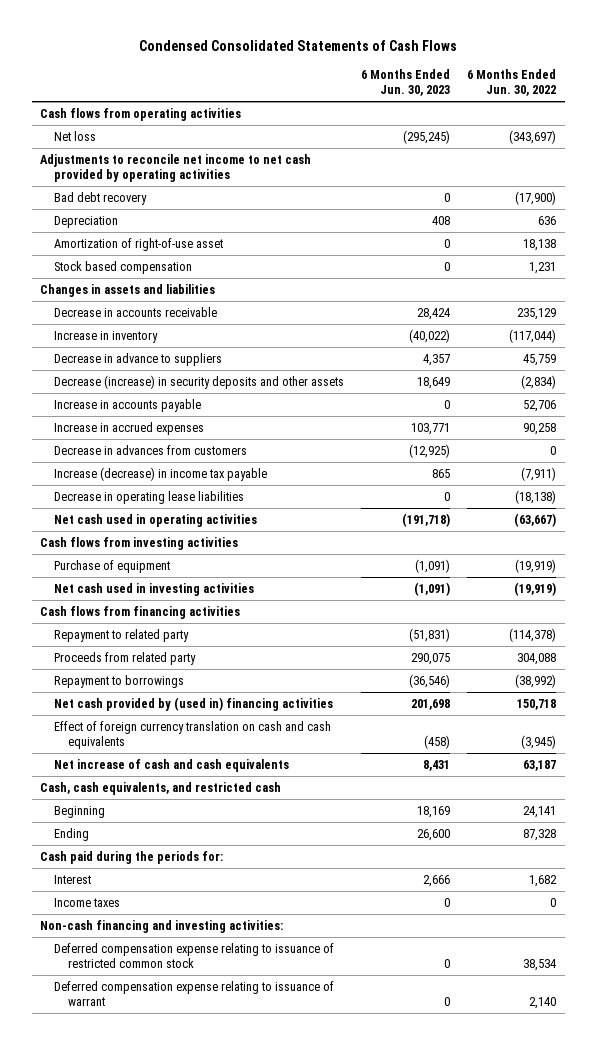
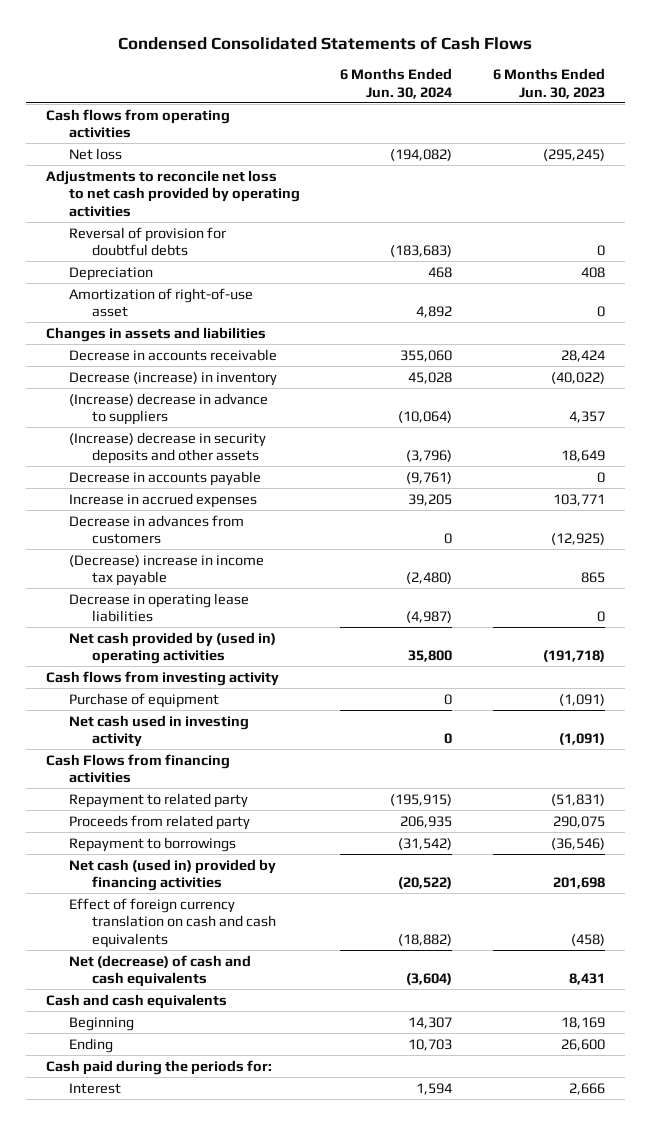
[467,69,557,96] 6 Months Ended Jun. 30, 2022 -> none
none -> [340,68,453,99] 6 Months Ended Jun. 30, 2024
[40,154,312,182] Adjustments to reconcile net income to net cash provided by operating activities -> [46,169,300,218] Adjustments to reconcile net loss to net cash provided by operating activities
[54,192,148,206] Bad debt recovery -> [68,226,226,257] Reversal of provision for doubtful debts
[54,261,193,275] Stock based compensation -> none
[54,331,159,344] Increase in inventory -> [68,371,277,386] Decrease (increase) in inventory
[54,353,223,367] Decrease in advance to suppliers -> [68,392,268,426] (Increase) decrease in advance to suppliers
[54,375,345,390] Decrease (increase) in security deposits and other assets -> [68,431,266,465] (Increase) decrease in security deposits and other assets
[54,399,202,413] Increase in accounts payable -> [68,470,261,486] Decrease in accounts payable
[54,467,268,482] Increase (decrease) in income tax payable -> [68,554,264,587] (Decrease) increase in income tax payable
[54,514,258,528] Net cash used in operating activities -> [68,631,276,665] Net cash provided by (used in) operating activities
[40,537,239,551] Cash flows from investing activities -> [46,670,280,686] Cash flows from investing activity
[54,583,255,597] Net cash used in investing activities -> [68,714,249,748] Net cash used in investing activity
[40,606,241,620] Cash flows from financing activities -> [46,753,231,784] Cash Flows from financing activities
[54,697,334,712] Net cash provided by (used in) financing activities -> [68,858,276,892] Net cash (used in) provided by financing activities
[54,759,290,773] Net increase of cash and cash equivalents -> [68,954,251,988] Net (decrease) of cash and cash equivalents
[40,782,282,796] Cash, cash equivalents, and restricted cash -> [46,993,228,1009] Cash and cash equivalents
[54,898,121,908] Income taxes -> none
[40,920,284,934] Non-cash financing and investing activities: -> none
[54,943,335,968] Deferred compensation expense relating to issuance of restricted common stock -> none
[54,981,335,1006] Deferred compensation expense relating to issuance of warrant -> none

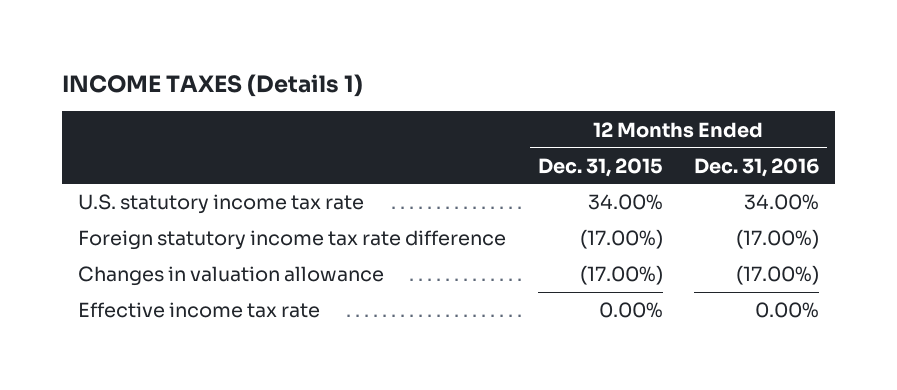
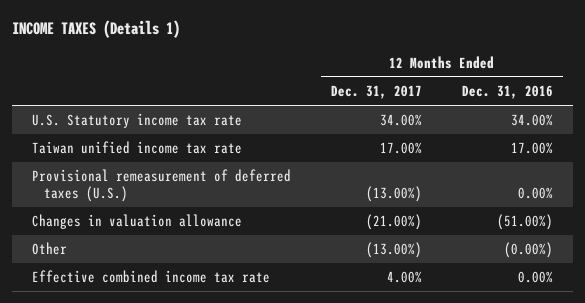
[537,157,663,177] Dec. 31, 2015 -> none
none -> [330,84,422,99] Dec. 31, 2017
[77,194,364,215] U.S. statutory income tax rate -> [32,113,243,129] U.S. Statutory income tax rate
[77,230,506,251] Foreign statutory income tax rate difference -> [32,141,243,155] Taiwan unified income tax rate
[736,229,820,250] (17.00%) -> [510,142,553,155] 17.00%
none -> [32,169,292,203] Provisional remeasurement of deferred taxes (U.S.)
[736,265,820,286] (17.00%) -> [496,214,553,231] (51.00%)
none -> [32,242,68,256] Other
[77,302,320,319] Effective income tax rate -> [32,270,271,284] Effective combined income tax rate

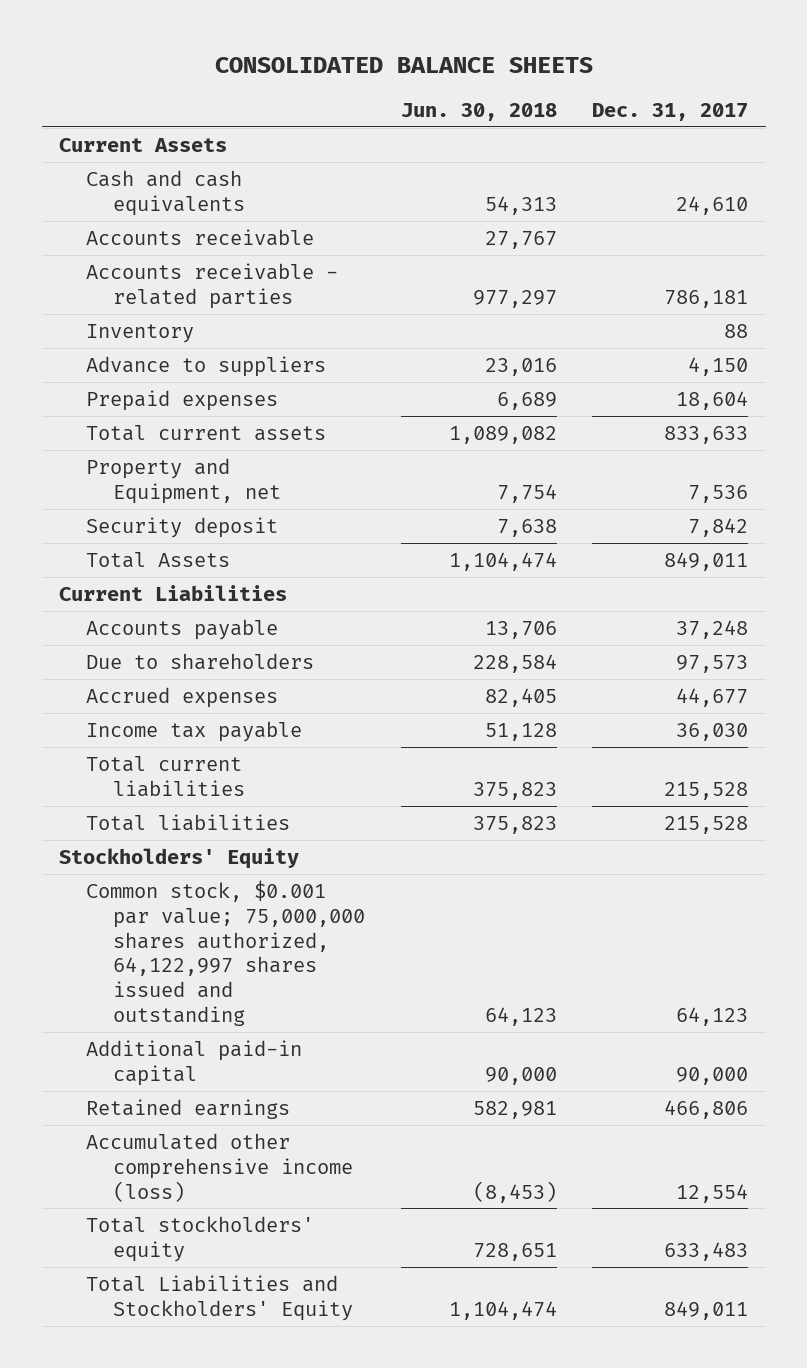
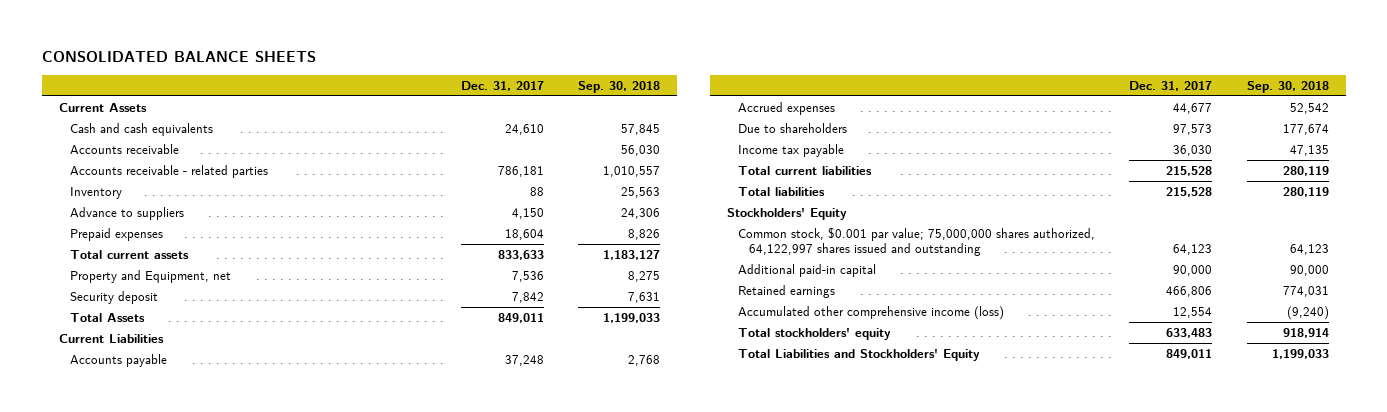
[400,102,557,121] Jun. 30, 2018 -> none
none -> [578,81,661,94] Sep. 30, 2018
[86,652,315,670] Due to shareholders -> [738,122,848,133] Due to shareholders

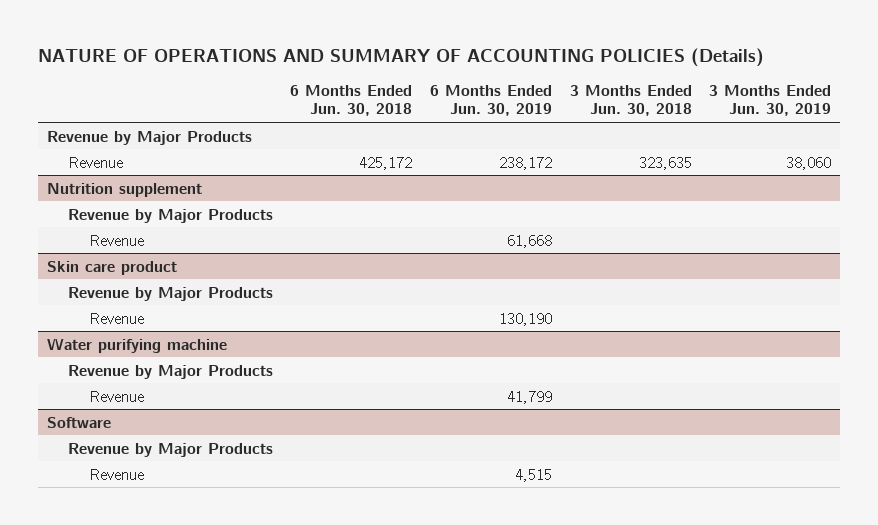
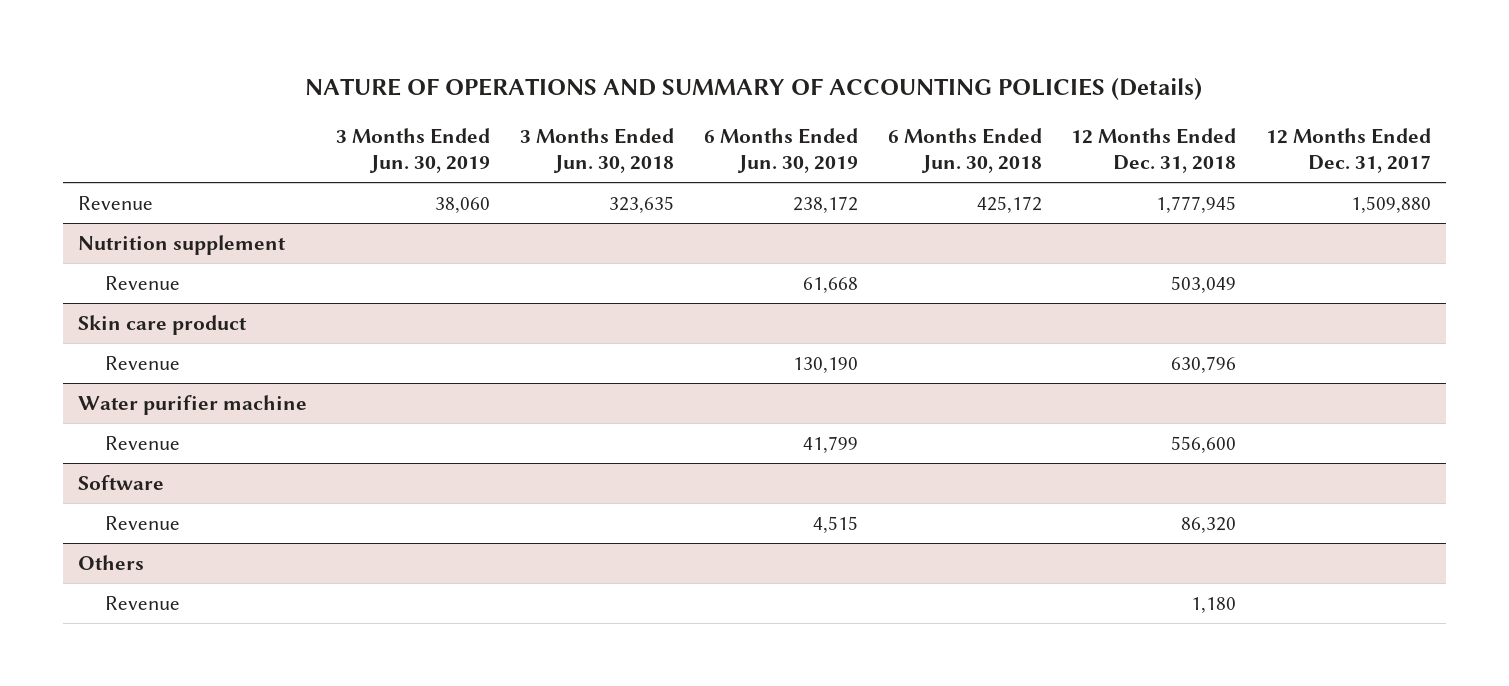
none -> [1071,128,1237,174] 12 Months Ended Dec. 31, 2018
none -> [1266,128,1432,174] 12 Months Ended Dec. 31, 2017
[47,130,253,145] Revenue by Major Products -> none
[67,208,273,223] Revenue by Major Products -> none
[67,286,273,301] Revenue by Major Products -> none
[67,364,273,379] Revenue by Major Products -> none
[47,337,228,353] Water purifying machine -> [77,394,307,415] Water purifier machine
[67,442,273,457] Revenue by Major Products -> none
none -> [77,554,144,570] Others
none -> [104,595,180,610] Revenue

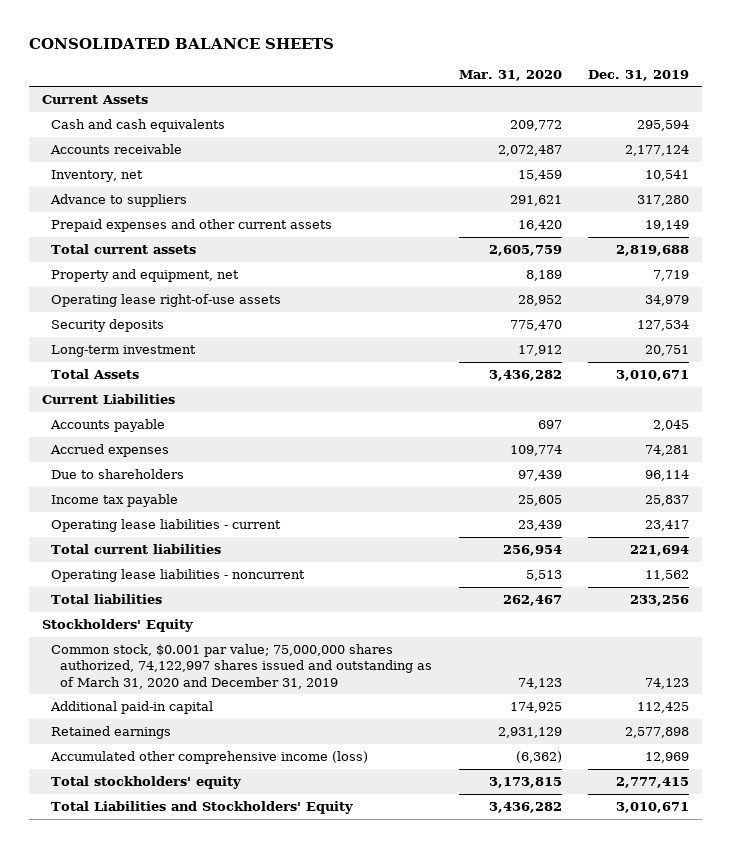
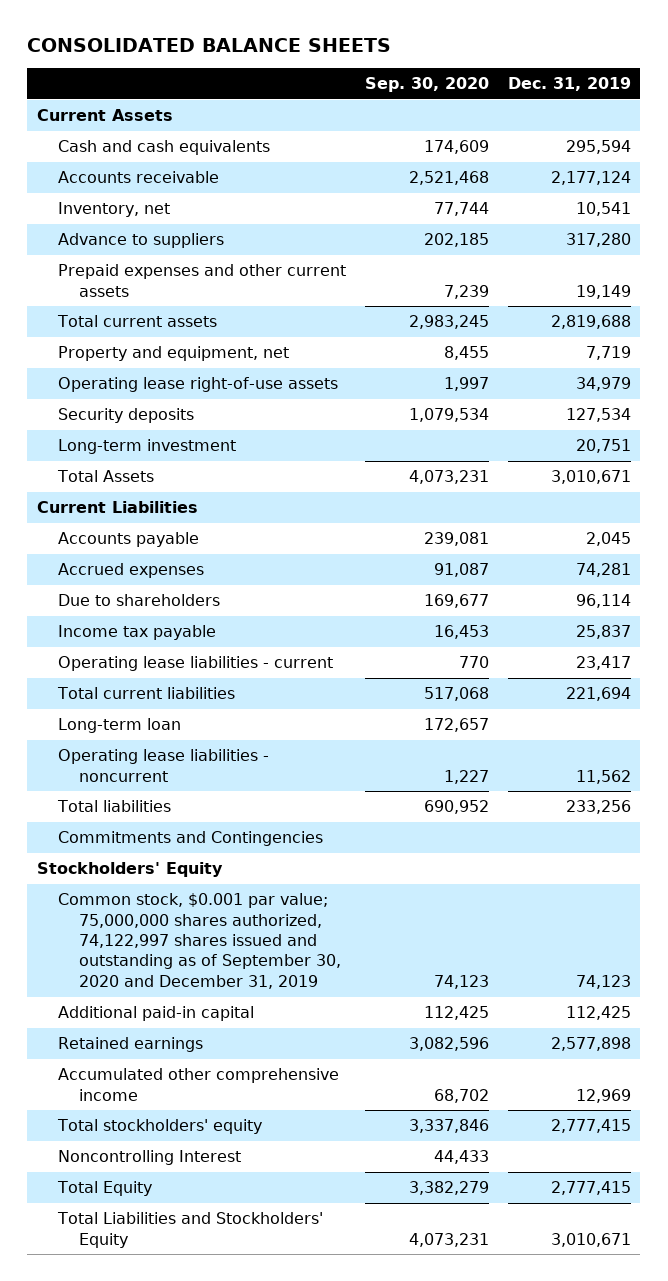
[458,69,562,81] Mar. 31, 2020 -> none
none -> [364,77,489,93] Sep. 30, 2020
none -> [57,718,181,734] Long-term loan
none -> [57,831,323,847] Commitments and Contingencies
[51,644,433,689] Common stock, $0.001 par value; 75,000,000 shares authorized, 74,122,997 shares issued and outstanding as of March 31, 2020 and December 31, 2019 -> [57,893,341,989] Common stock, $0.001 par value; 75,000,000 shares authorized, 74,122,997 shares issued and outstanding as of September 30, 2020 and December 31, 2019
[50,751,369,765] Accumulated other comprehensive income (loss) -> [57,1068,339,1101] Accumulated other comprehensive income
none -> [57,1150,241,1166] Noncontrolling Interest
none -> [56,1181,152,1197] Total Equity

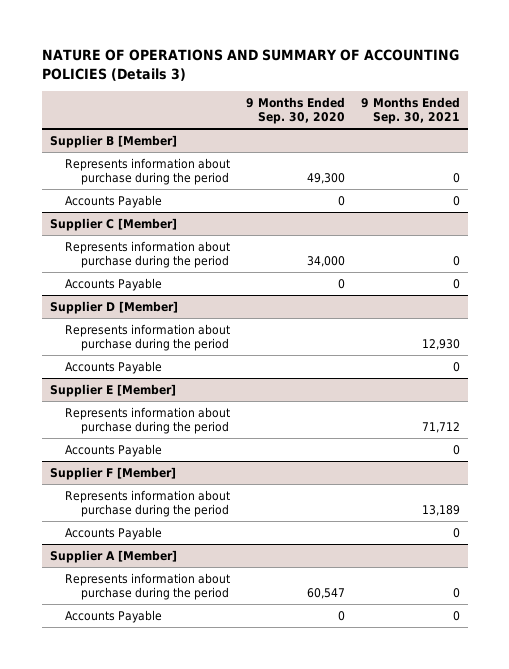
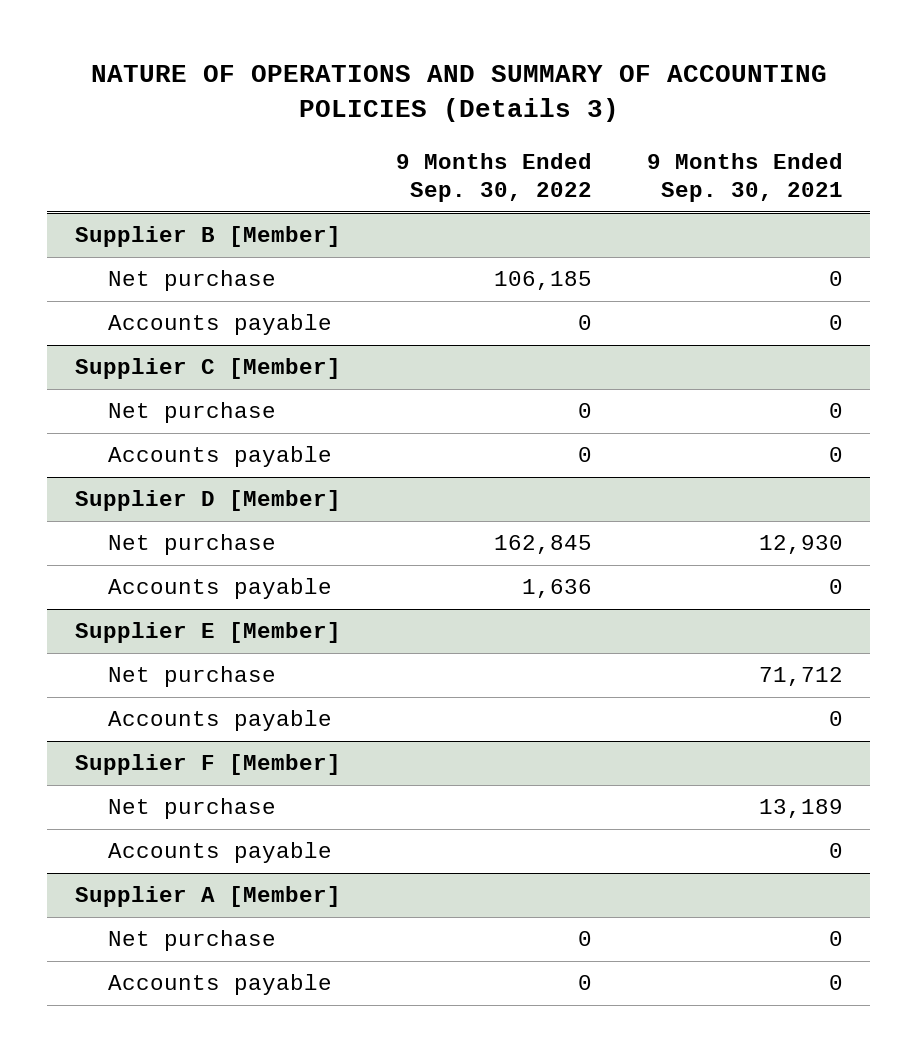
[246,97,346,125] 9 Months Ended Sep. 30, 2020 -> none
none -> [395,153,592,203] 9 Months Ended Sep. 30, 2022
[65,157,231,185] Represents information about purchase during the period -> [107,270,276,292] Net purchase
[65,194,163,208] Accounts Payable -> [107,314,332,336] Accounts payable
[65,240,231,268] Represents information about purchase during the period -> [107,402,276,424] Net purchase
[65,277,163,291] Accounts Payable -> [107,446,332,468] Accounts payable
[65,323,231,351] Represents information about purchase during the period -> [107,534,276,556] Net purchase
[65,360,163,374] Accounts Payable -> [107,578,332,600] Accounts payable
[65,406,231,434] Represents information about purchase during the period -> [107,666,276,688] Net purchase
[65,443,163,457] Accounts Payable -> [107,710,332,732] Accounts payable
[65,489,231,517] Represents information about purchase during the period -> [107,798,276,820] Net purchase
[65,526,163,540] Accounts Payable -> [107,842,332,864] Accounts payable
[65,572,231,600] Represents information about purchase during the period -> [107,930,276,952] Net purchase
[65,609,163,623] Accounts Payable -> [107,974,332,996] Accounts payable

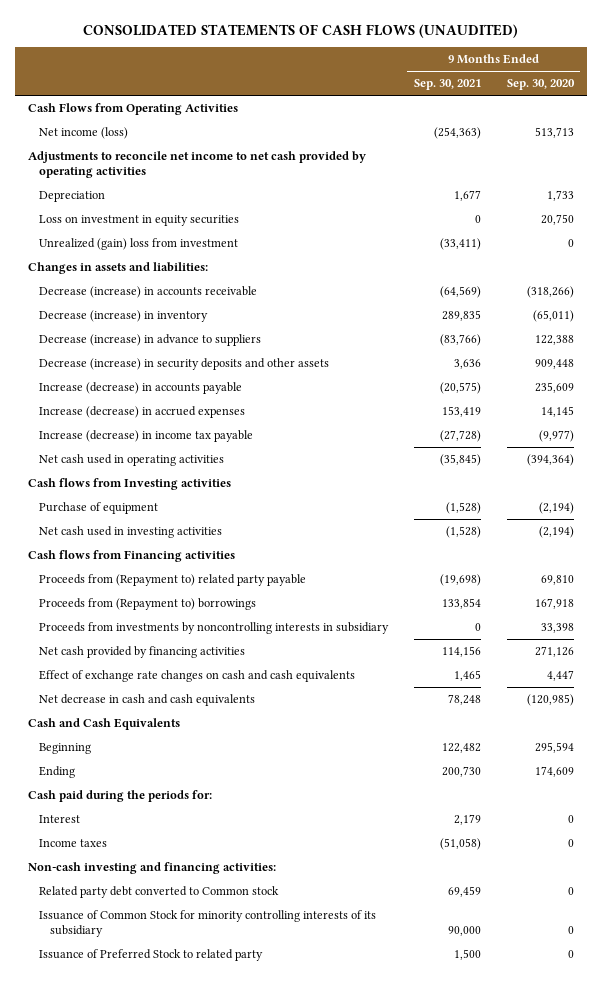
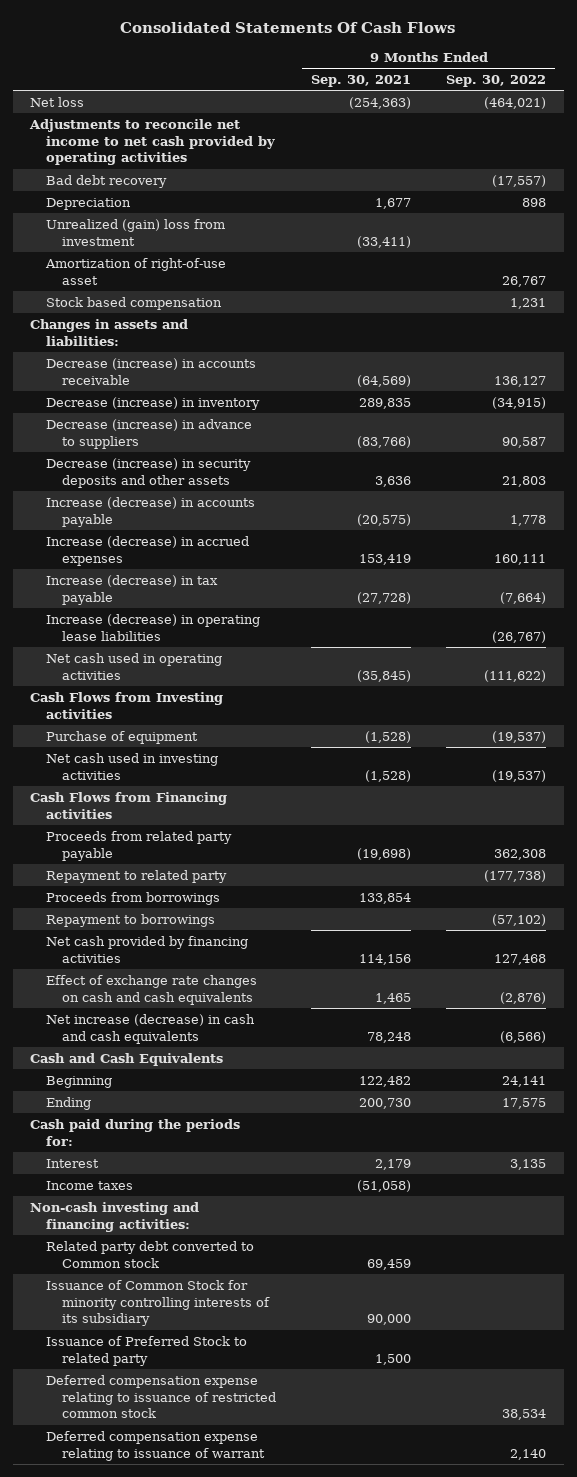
[83,23,519,38] CONSOLIDATED STATEMENTS OF CASH FLOWS (UNAUDITED) -> [120,22,456,34] Consolidated Statements Of Cash Flows
[506,79,575,91] Sep. 30, 2020 -> none
none -> [446,74,547,87] Sep. 30, 2022
[28,103,239,116] Cash Flows from Operating Activities -> none
[39,127,129,140] Net income (loss) -> [30,96,85,107] Net loss
none -> [46,174,168,188] Bad debt recovery
[39,215,240,227] Loss on investment in equity securities -> none
none -> [45,257,227,285] Amortization of right-of-use asset
none -> [46,296,223,310] Stock based compensation
[39,430,254,443] Increase (decrease) in income tax payable -> [46,574,219,605] Increase (decrease) in tax payable
none -> [46,613,261,641] Increase (decrease) in operating lease liabilities
[28,478,232,491] Cash flows from Investing activities -> [30,691,224,719] Cash Flows from Investing activities
[39,622,390,635] Proceeds from investments by noncontrolling interests in subsidiary -> none
[28,550,236,563] Cash flows from Financing activities -> [30,791,228,819] Cash Flows from Financing activities
[39,574,307,587] Proceeds from (Repayment to) related party payable -> [46,830,233,861] Proceeds from related party payable
none -> [46,869,228,883] Repayment to related party
[39,598,257,611] Proceeds from (Repayment to) borrowings -> [46,891,221,905] Proceeds from borrowings
none -> [46,913,216,927] Repayment to borrowings
[39,694,256,707] Net decrease in cash and cash equivalents -> [46,1013,256,1044] Net increase (decrease) in cash and cash equivalents
none -> [46,1374,276,1419] Deferred compensation expense relating to issuance of restricted common stock
none -> [46,1430,265,1461] Deferred compensation expense relating to issuance of warrant

